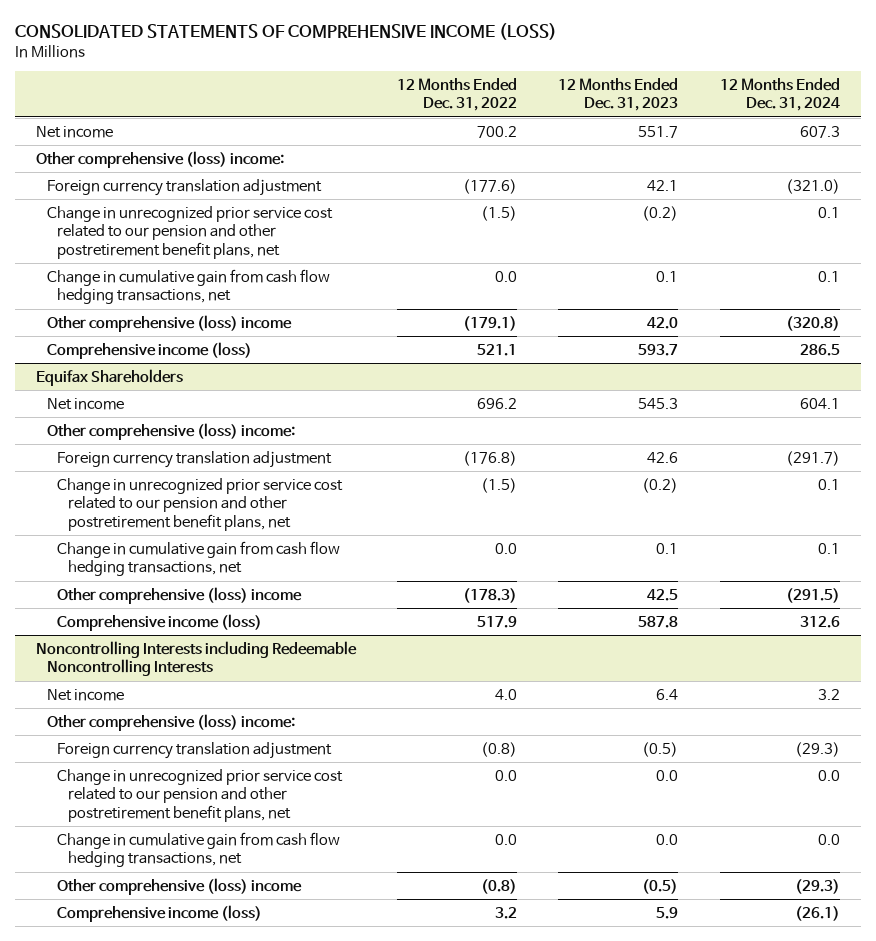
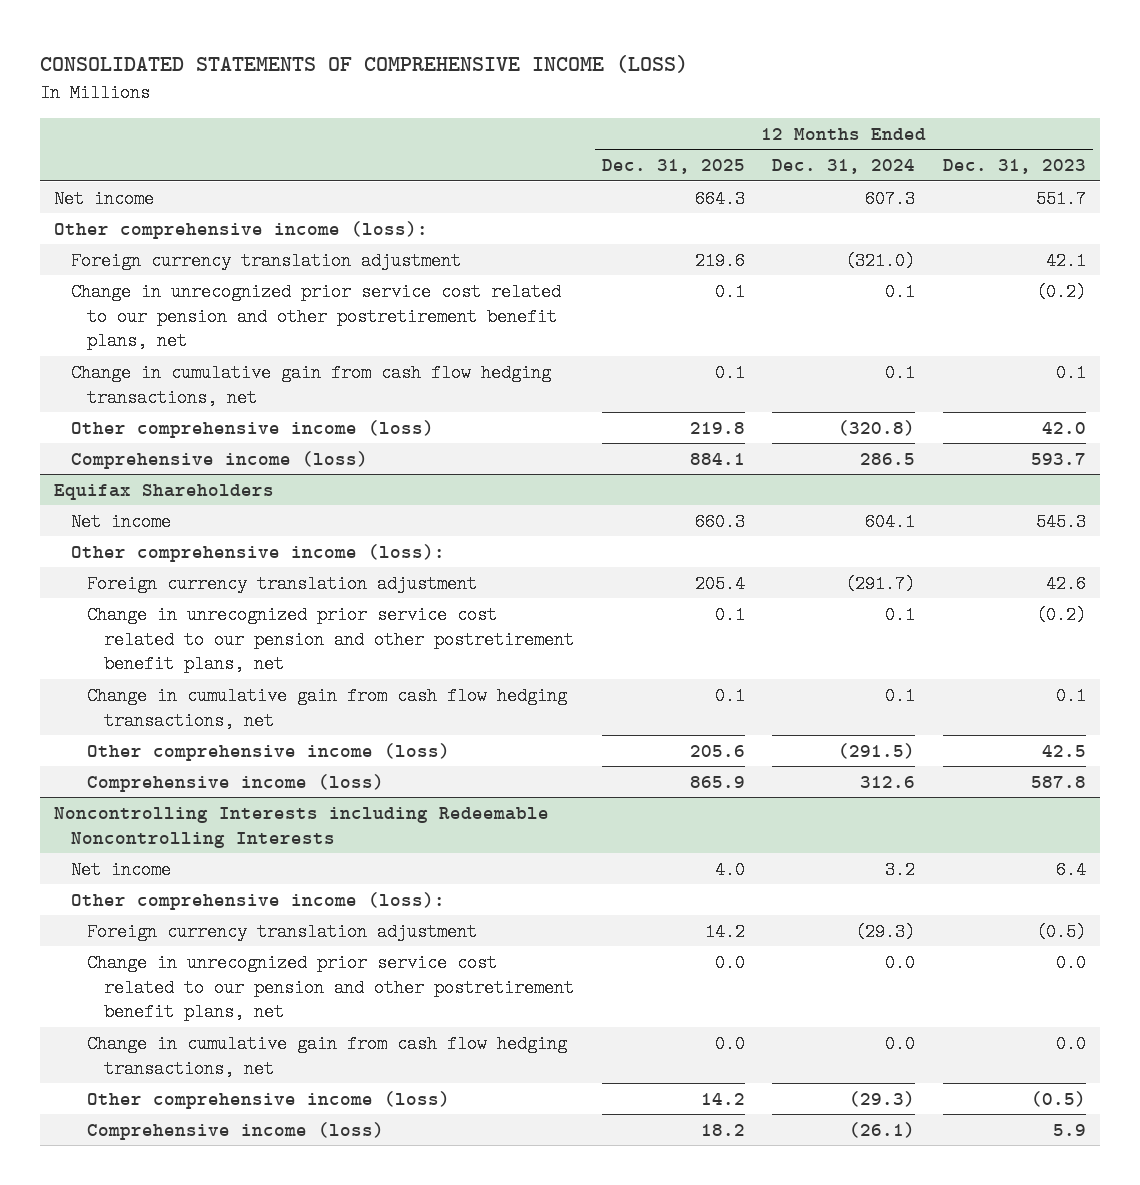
[397,77,518,112] 12 Months Ended Dec. 31, 2022 -> none
none -> [601,159,745,175] Dec. 31, 2025
[35,150,284,168] Other comprehensive (loss) income: -> [54,220,429,239] Other comprehensive income (loss):
[46,314,292,332] Other comprehensive (loss) income -> [70,419,434,438] Other comprehensive income (loss)
[46,422,295,440] Other comprehensive (loss) income: -> [70,543,445,562] Other comprehensive income (loss):
[57,586,303,604] Other comprehensive (loss) income -> [87,742,451,761] Other comprehensive income (loss)
[46,713,295,731] Other comprehensive (loss) income: -> [70,891,445,910] Other comprehensive income (loss):
[57,877,303,895] Other comprehensive (loss) income -> [87,1090,451,1109] Other comprehensive income (loss)

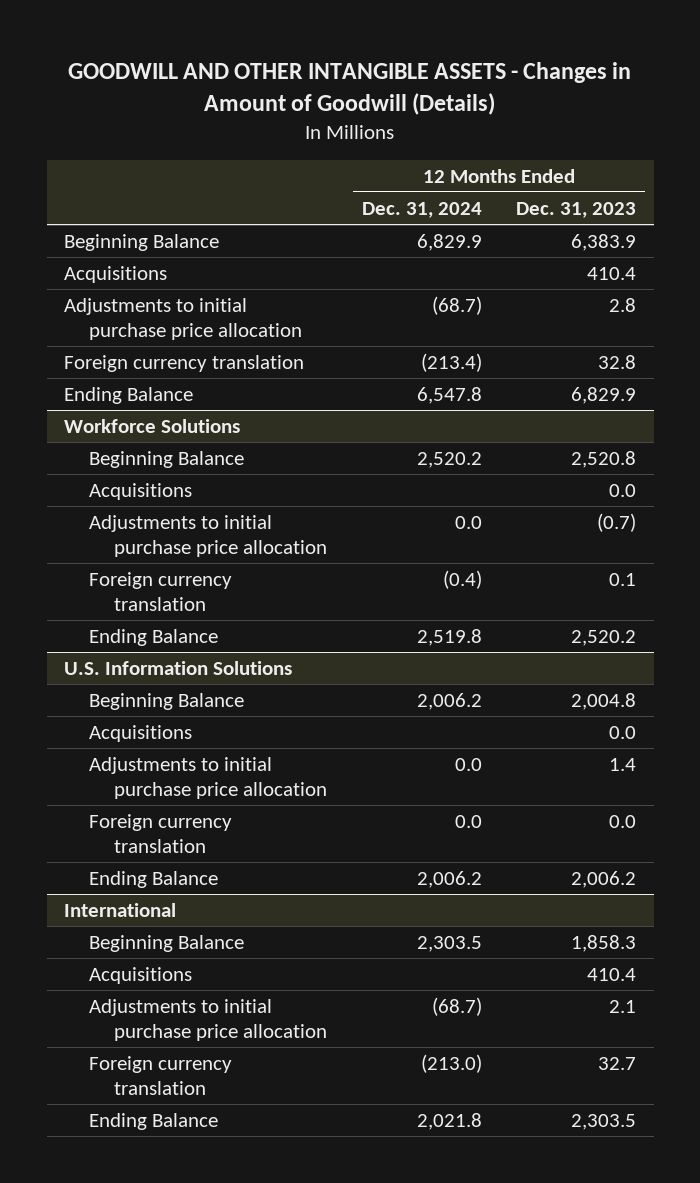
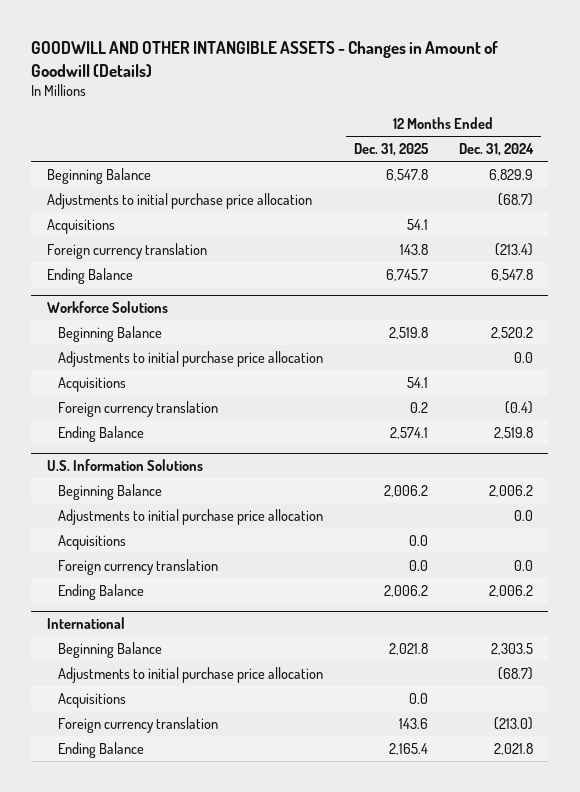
[516,201,637,218] Dec. 31, 2023 -> none
none -> [353,142,429,156] Dec. 31, 2025
[63,265,167,283] Acquisitions -> [46,218,115,234] Acquisitions
[89,482,193,500] Acquisitions -> [57,376,126,392] Acquisitions
[89,724,193,742] Acquisitions -> [57,534,126,550] Acquisitions
[89,966,193,984] Acquisitions -> [57,692,126,708] Acquisitions

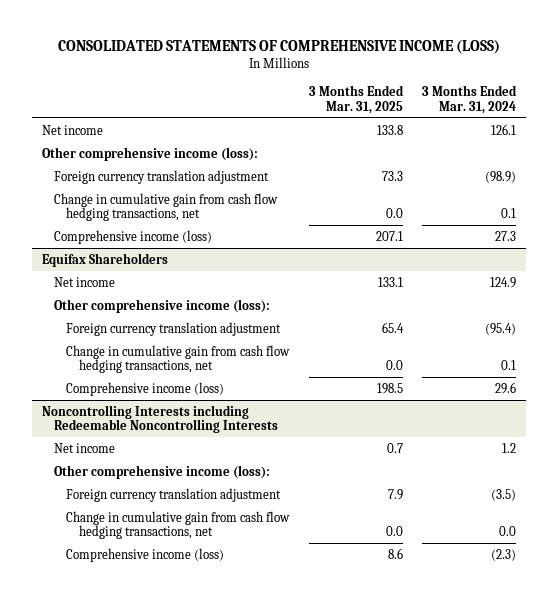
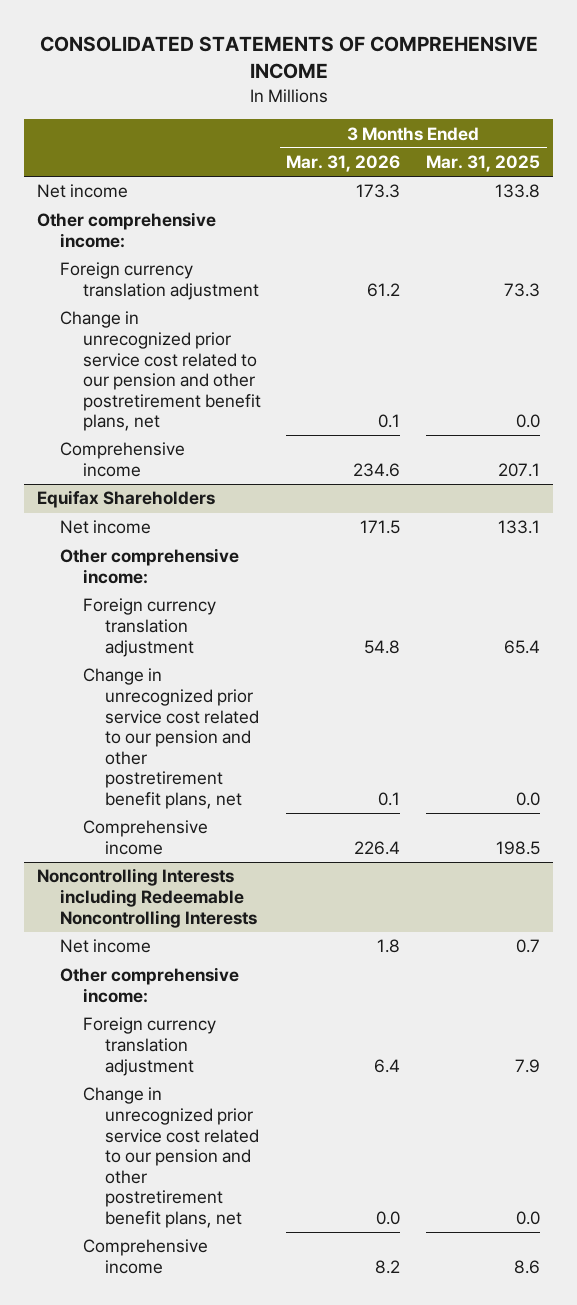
[58,40,501,55] CONSOLIDATED STATEMENTS OF COMPREHENSIVE INCOME (LOSS) -> [39,36,538,80] CONSOLIDATED STATEMENTS OF COMPREHENSIVE INCOME
[422,85,518,114] 3 Months Ended Mar. 31, 2024 -> none
none -> [286,155,401,173] Mar. 31, 2026
[41,146,258,161] Other comprehensive income (loss): -> [37,212,217,249] Other comprehensive income:
[54,192,279,222] Change in cumulative gain from cash flow hedging transactions, net -> none
none -> [59,311,261,432] Change in unrecognized prior service cost related to our pension and other postretirement benefit plans, net
[54,229,213,244] Comprehensive income (loss) -> [59,442,185,478] Comprehensive income
[54,298,271,313] Other comprehensive income (loss): -> [59,548,239,585] Other comprehensive income:
[66,344,291,374] Change in cumulative gain from cash flow hedging transactions, net -> none
none -> [82,668,260,809] Change in unrecognized prior service cost related to our pension and other postretirement benefit plans, net
[66,381,225,396] Comprehensive income (loss) -> [82,820,208,856] Comprehensive income
[54,464,271,479] Other comprehensive income (loss): -> [59,967,239,1004] Other comprehensive income:
[66,510,291,540] Change in cumulative gain from cash flow hedging transactions, net -> none
none -> [82,1087,260,1228] Change in unrecognized prior service cost related to our pension and other postretirement benefit plans, net
[66,547,225,562] Comprehensive income (loss) -> [82,1239,208,1275] Comprehensive income

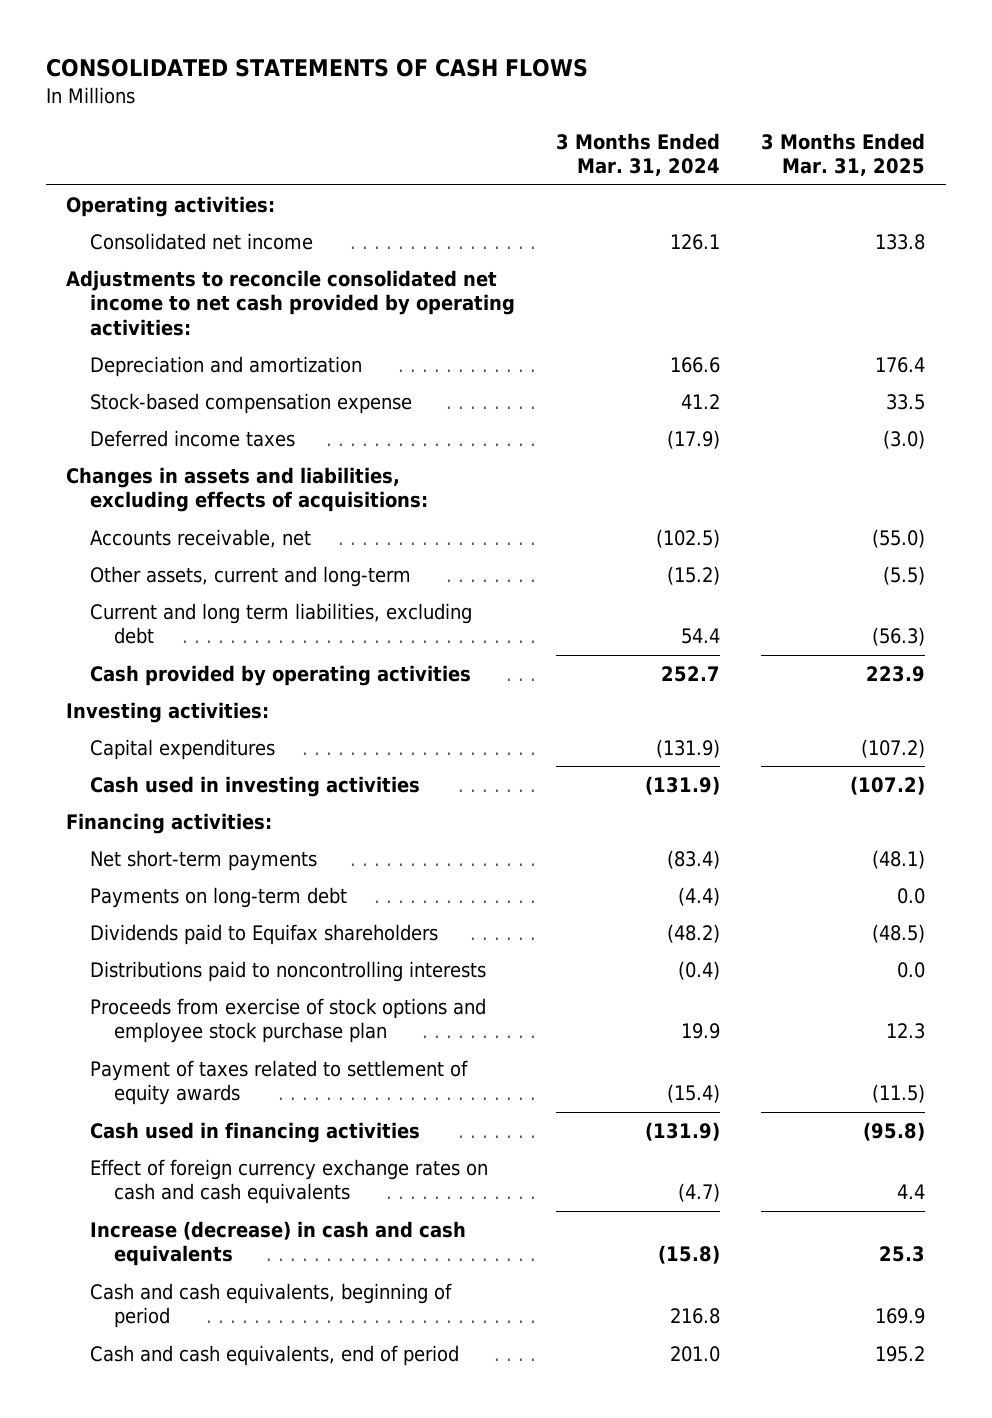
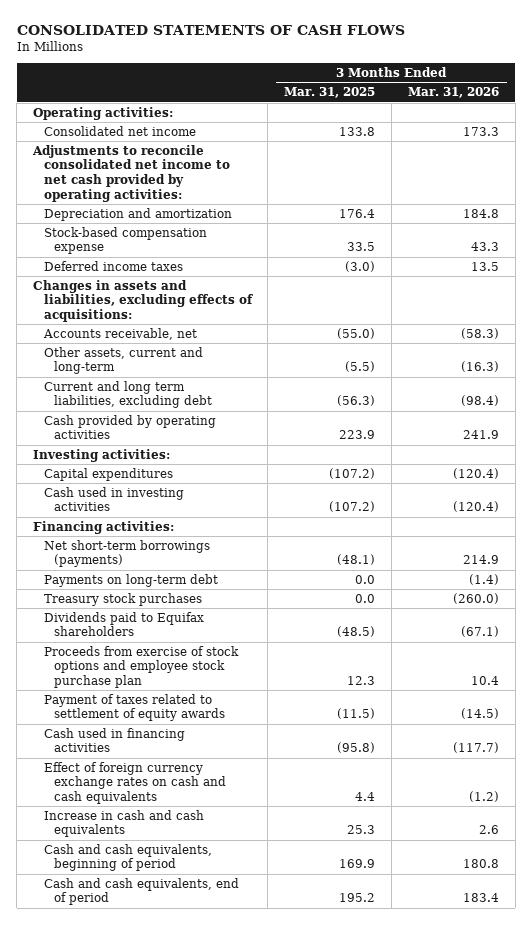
[556,132,721,177] 3 Months Ended Mar. 31, 2024 -> none
none -> [407,87,499,99] Mar. 31, 2026
[90,849,318,871] Net short-term payments -> [43,539,210,568] Net short-term borrowings (payments)
none -> [43,592,202,606] Treasury stock purchases
[90,960,487,982] Distributions paid to noncontrolling interests -> none
[90,1220,467,1267] Increase (decrease) in cash and cash equivalents -> [43,809,204,838] Increase in cash and cash equivalents

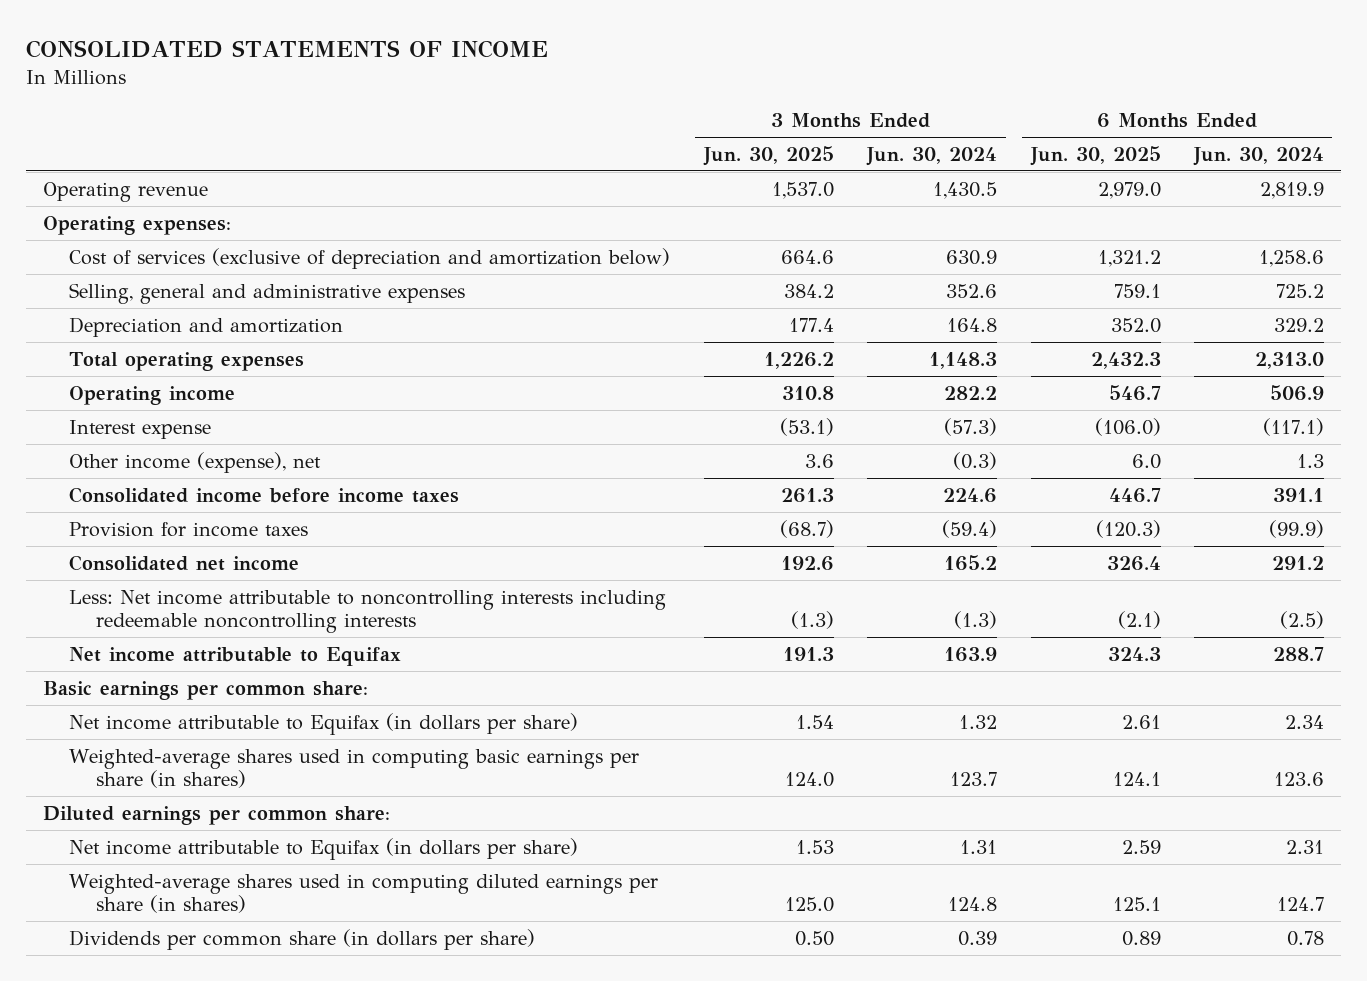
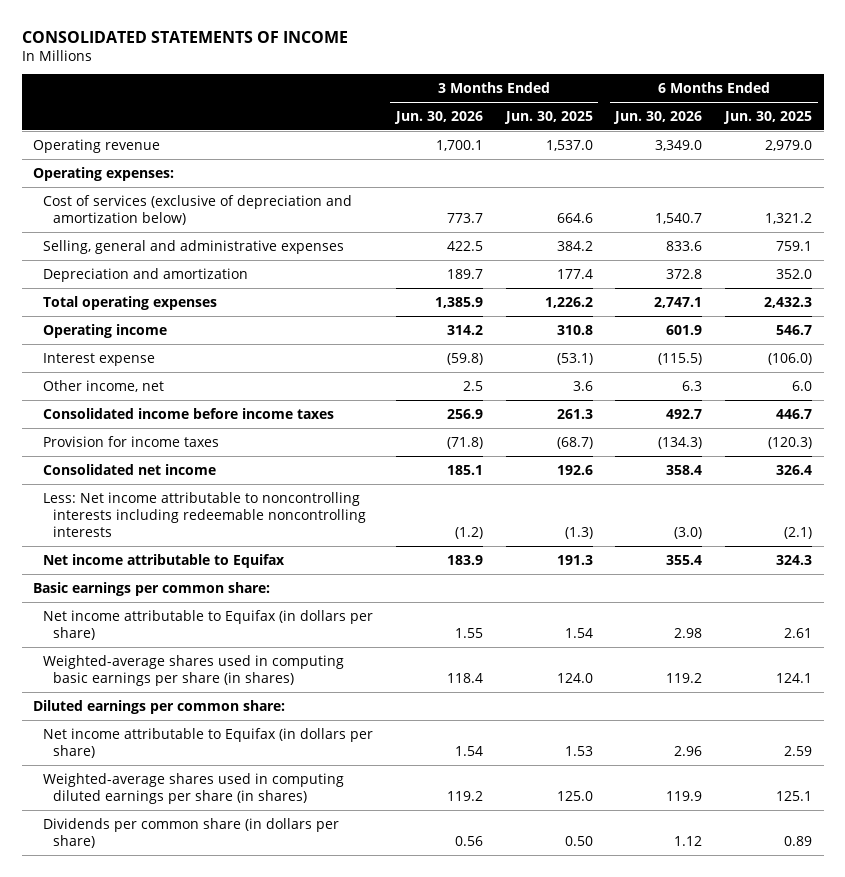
[866,146,998,166] Jun. 30, 2024 -> none
[1192,146,1324,166] Jun. 30, 2024 -> none
none -> [393,110,483,124] Jun. 30, 2026
none -> [613,110,703,124] Jun. 30, 2026
[69,451,322,473] Other income (expense), net -> [42,379,164,392] Other income, net

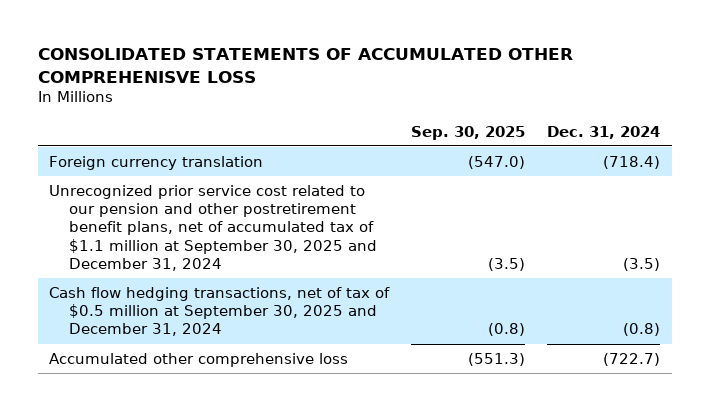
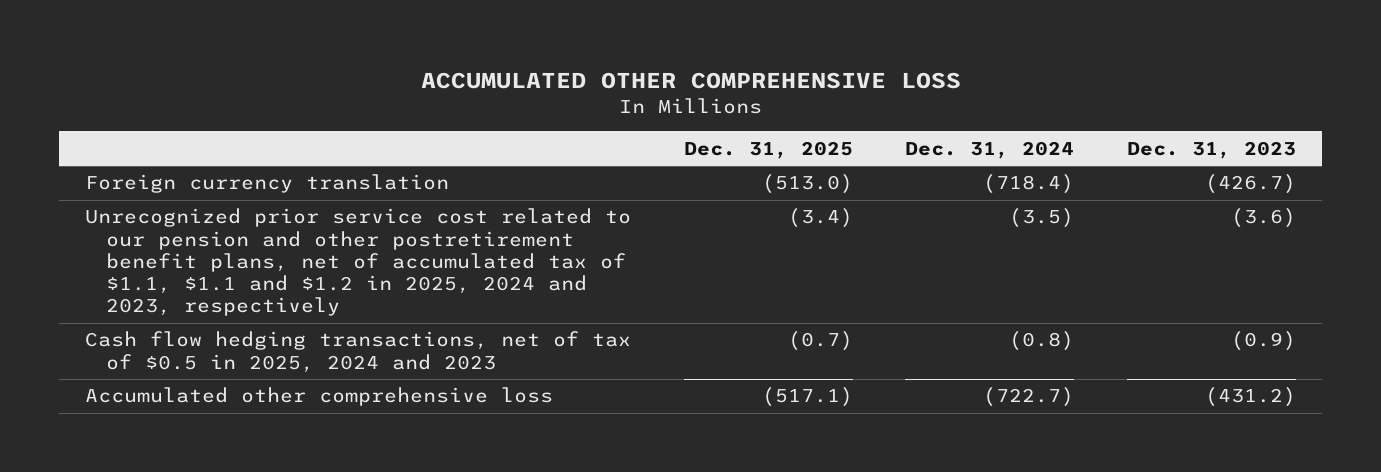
[38,48,574,83] CONSOLIDATED STATEMENTS OF ACCUMULATED OTHER COMPREHENISVE LOSS -> [420,71,961,89] ACCUMULATED OTHER COMPREHENSIVE LOSS
[411,125,526,140] Sep. 30, 2025 -> none
none -> [683,140,853,159] Dec. 31, 2025
none -> [1127,140,1297,159] Dec. 31, 2023
[49,184,377,271] Unrecognized prior service cost related to our pension and other postretirement benefit plans, net of accumulated tax of $1.1 million at September 30, 2025 and December 31, 2024 -> [85,208,632,317] Unrecognized prior service cost related to our pension and other postretirement benefit plans, net of accumulated tax of $1.1, $1.1 and $1.2 in 2025, 2024 and 2023, respectively
[49,286,391,337] Cash flow hedging transactions, net of tax of $0.5 million at September 30, 2025 and December 31, 2024 -> [85,331,632,373] Cash flow hedging transactions, net of tax of $0.5 in 2025, 2024 and 2023

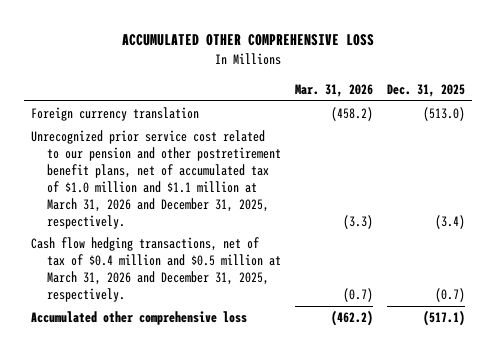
[905,140,1075,159] Dec. 31, 2024 -> none
[1127,140,1297,159] Dec. 31, 2023 -> none
none -> [294,83,373,97] Mar. 31, 2026
[85,208,632,317] Unrecognized prior service cost related to our pension and other postretirement benefit plans, net of accumulated tax of $1.1, $1.1 and $1.2 in 2025, 2024 and 2023, respectively -> [31,130,281,229] Unrecognized prior service cost related to our pension and other postretirement benefit plans, net of accumulated tax of $1.0 million and $1.1 million at March 31, 2026 and December 31, 2025, respectively.
[85,331,632,373] Cash flow hedging transactions, net of tax of $0.5 in 2025, 2024 and 2023 -> [31,237,281,302] Cash flow hedging transactions, net of tax of $0.4 million and $0.5 million at March 31, 2026 and December 31, 2025, respectively.

